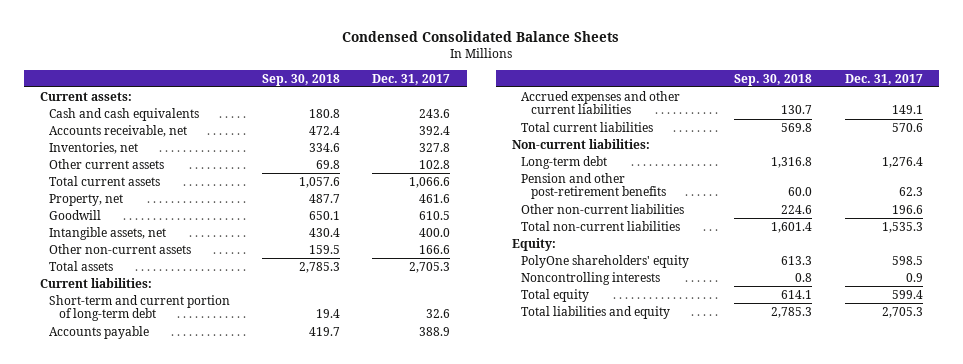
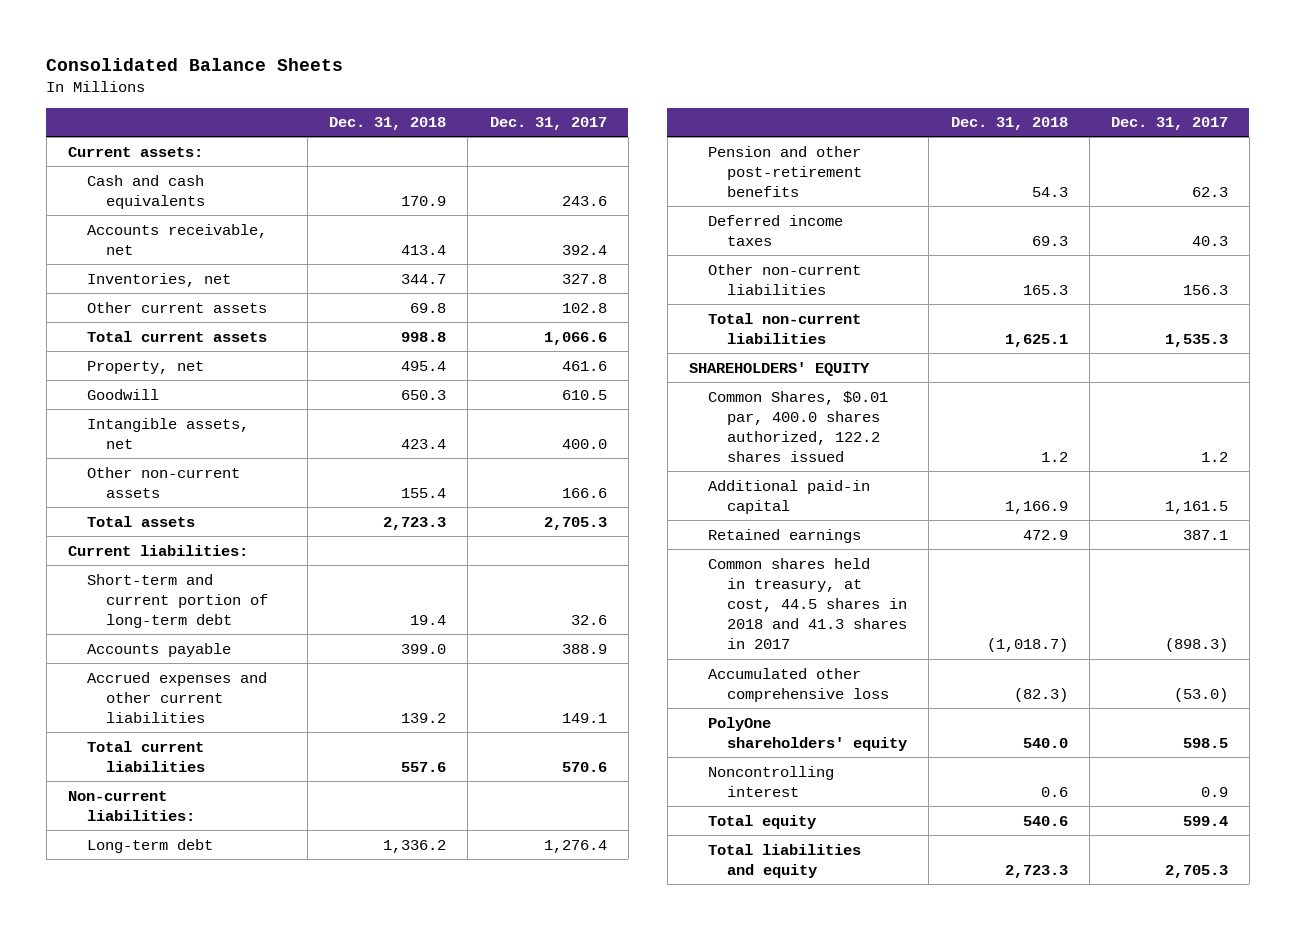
[342,31,620,43] Condensed Consolidated Balance Sheets -> [46,57,344,71] Consolidated Balance Sheets
[262,73,341,86] Sep. 30, 2018 -> none
none -> [329,117,447,131] Dec. 31, 2018
none -> [708,214,844,246] Deferred income taxes
[891,204,923,214] 196.6 -> [1182,284,1228,295] 156.3
[512,237,557,251] Equity: -> [689,361,871,376] SHAREHOLDERS' EQUITY
none -> [708,390,889,463] Common Shares, $0.01 par, 400.0 shares authorized, 122.2 shares issued
none -> [708,479,871,514] Additional paid-in capital
none -> [708,528,862,543] Retained earnings
none -> [708,557,908,650] Common shares held in treasury, at cost, 44.5 shares in 2018 and 41.3 shares in 2017
none -> [708,667,890,702] Accumulated other comprehensive loss
[521,271,661,285] Noncontrolling interests -> [708,765,835,797] Noncontrolling interest

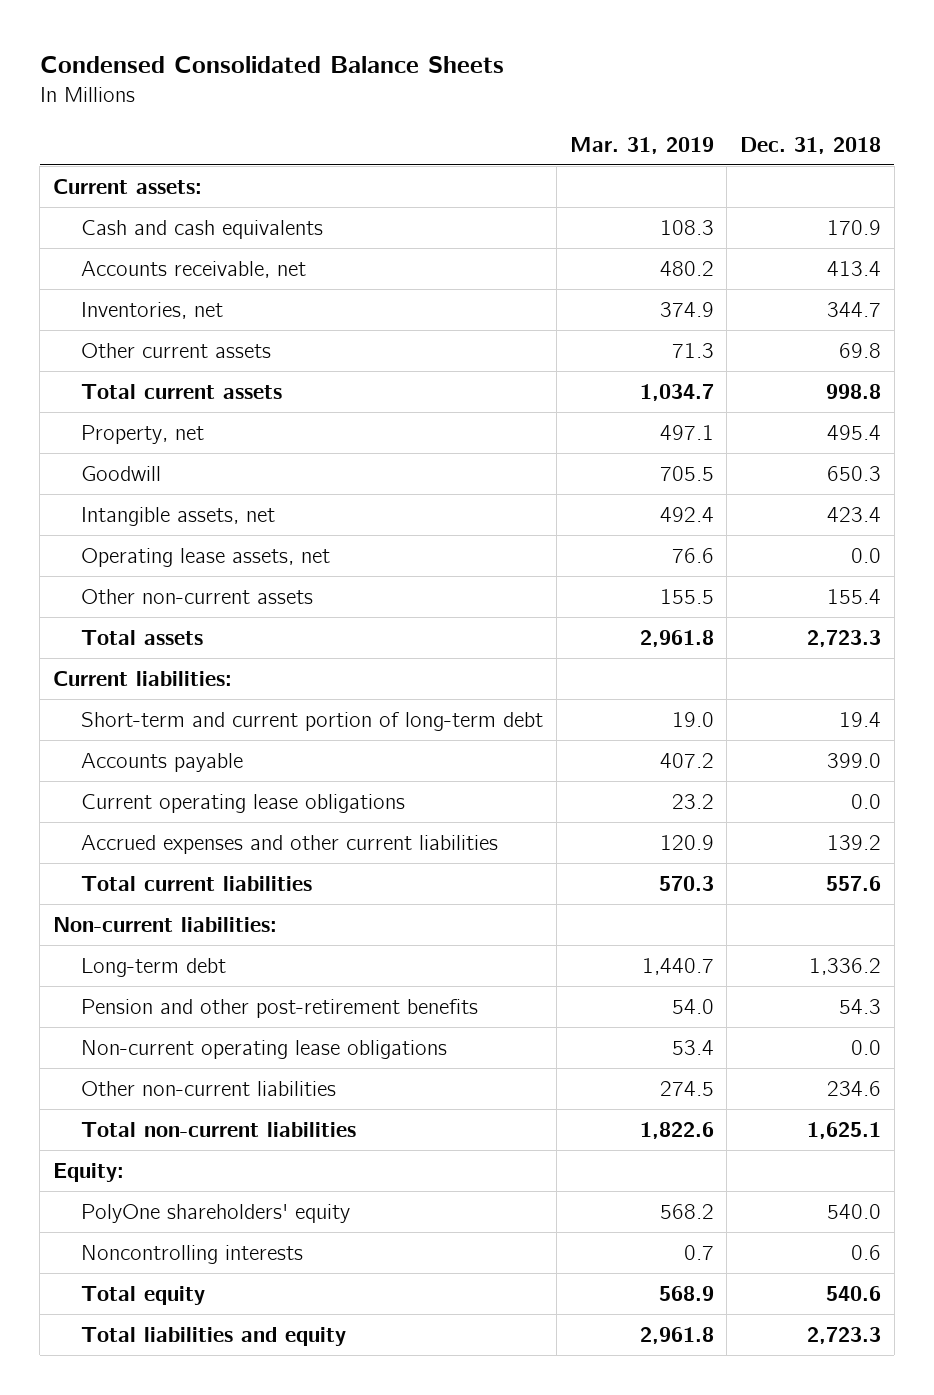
[46,57,344,71] Consolidated Balance Sheets -> [39,56,504,74] Condensed Consolidated Balance Sheets
[489,117,607,131] Dec. 31, 2017 -> none
none -> [569,136,714,154] Mar. 31, 2019
none -> [81,548,331,568] Operating lease assets, net
none -> [81,794,406,814] Current operating lease obligations
[708,214,844,246] Deferred income taxes -> none
none -> [81,1040,448,1060] Non-current operating lease obligations
[1022,284,1068,295] 165.3 -> [827,1081,882,1097] 234.6
[708,390,889,463] Common Shares, $0.01 par, 400.0 shares authorized, 122.2 shares issued -> none
[708,479,871,514] Additional paid-in capital -> none
[708,528,862,543] Retained earnings -> none
[708,557,908,650] Common shares held in treasury, at cost, 44.5 shares in 2018 and 41.3 shares in 2017 -> none
[708,667,890,702] Accumulated other comprehensive loss -> none
[689,361,871,376] SHAREHOLDERS' EQUITY -> [52,1163,124,1183] Equity:
[708,765,835,797] Noncontrolling interest -> [81,1245,304,1265] Noncontrolling interests

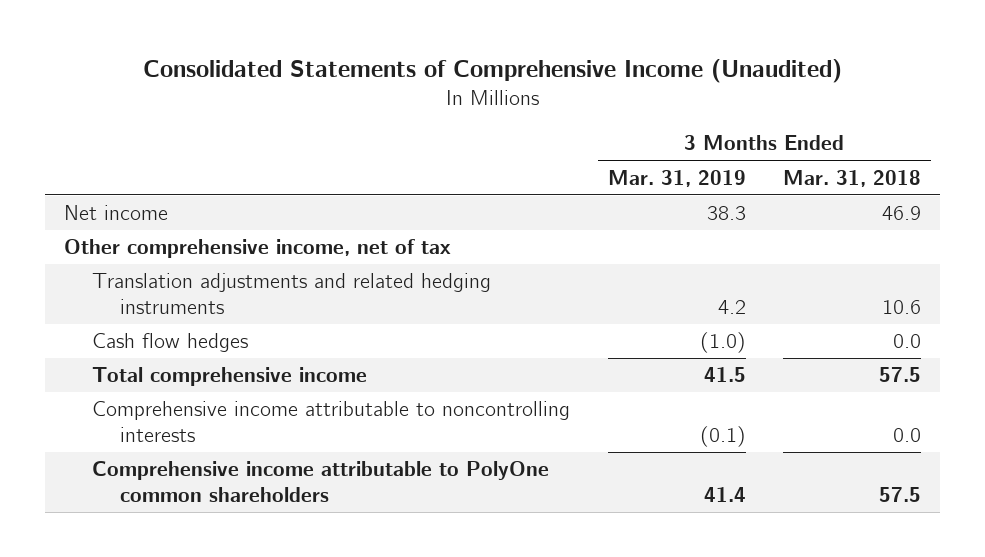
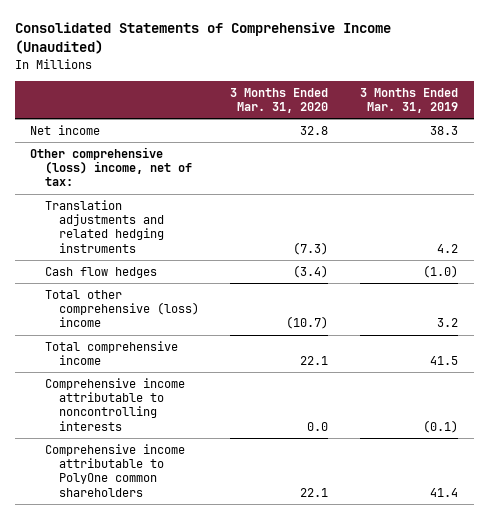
[783,169,922,187] Mar. 31, 2018 -> none
none -> [230,87,329,113] 3 Months Ended Mar. 31, 2020
[64,239,452,259] Other comprehensive income, net of tax -> [30,146,192,187] Other comprehensive (loss) income, net of tax:
none -> [44,289,200,328] Total other comprehensive (loss) income

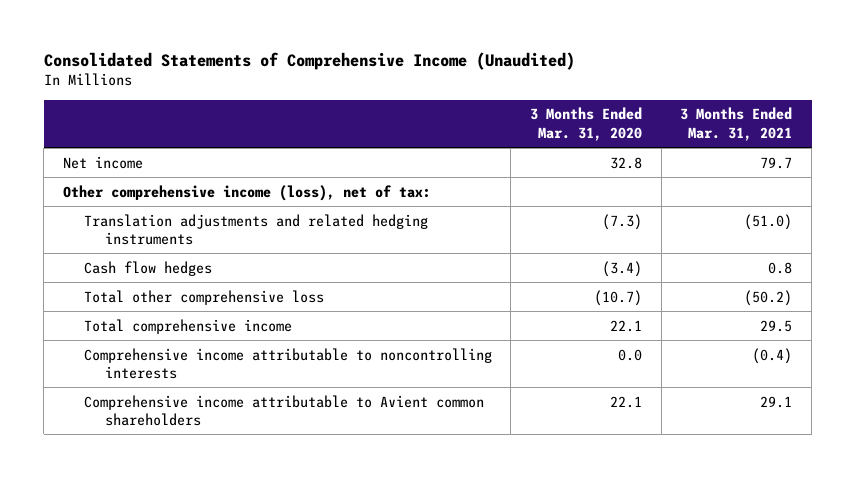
[359,87,458,113] 3 Months Ended Mar. 31, 2019 -> none
none -> [680,107,793,141] 3 Months Ended Mar. 31, 2021
[30,146,192,187] Other comprehensive (loss) income, net of tax: -> [62,184,431,201] Other comprehensive income (loss), net of tax:
[44,289,200,328] Total other comprehensive (loss) income -> [83,289,324,305] Total other comprehensive loss
[44,443,185,497] Comprehensive income attributable to PolyOne common shareholders -> [83,394,484,426] Comprehensive income attributable to Avient common shareholders

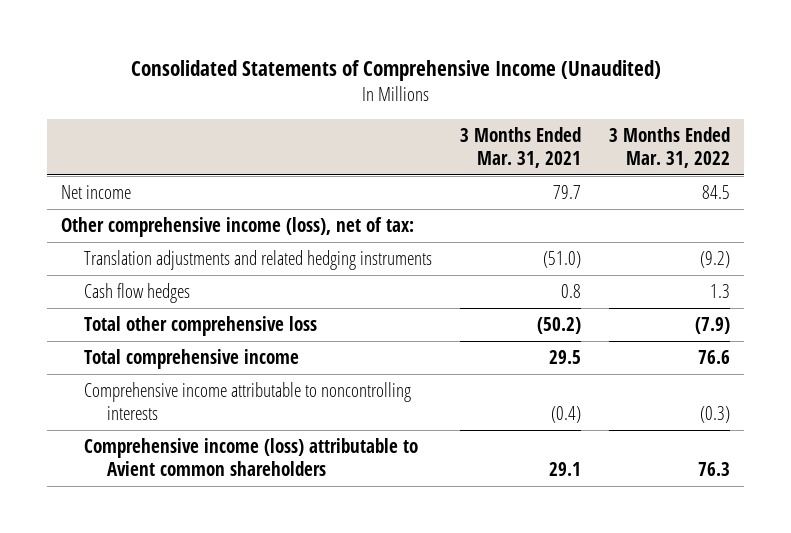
[530,107,643,141] 3 Months Ended Mar. 31, 2020 -> none
none -> [609,127,731,168] 3 Months Ended Mar. 31, 2022
[83,394,484,426] Comprehensive income attributable to Avient common shareholders -> [84,438,419,476] Comprehensive income (loss) attributable to Avient common shareholders

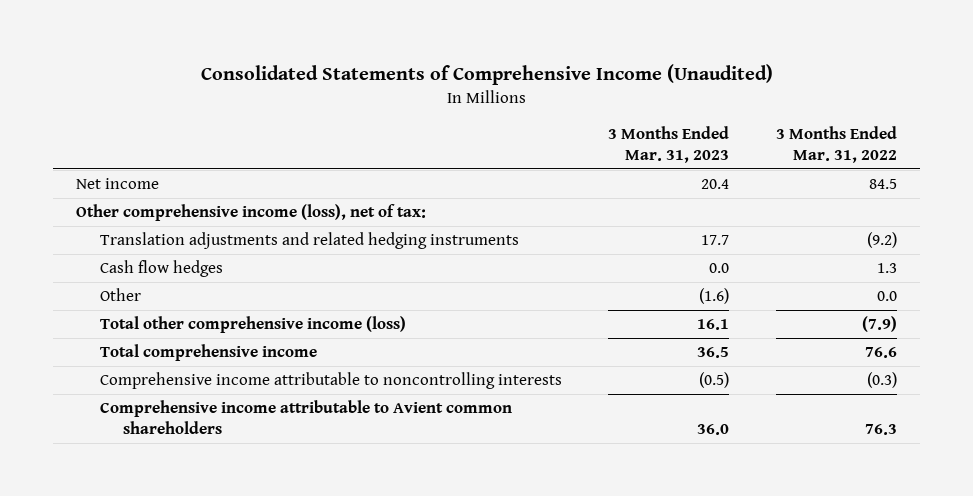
[460,127,582,168] 3 Months Ended Mar. 31, 2021 -> none
none -> [608,126,730,164] 3 Months Ended Mar. 31, 2023
none -> [99,288,141,302] Other
[84,316,318,337] Total other comprehensive loss -> [99,316,406,334] Total other comprehensive income (loss)
[84,438,419,476] Comprehensive income (loss) attributable to Avient common shareholders -> [99,400,512,435] Comprehensive income attributable to Avient common shareholders

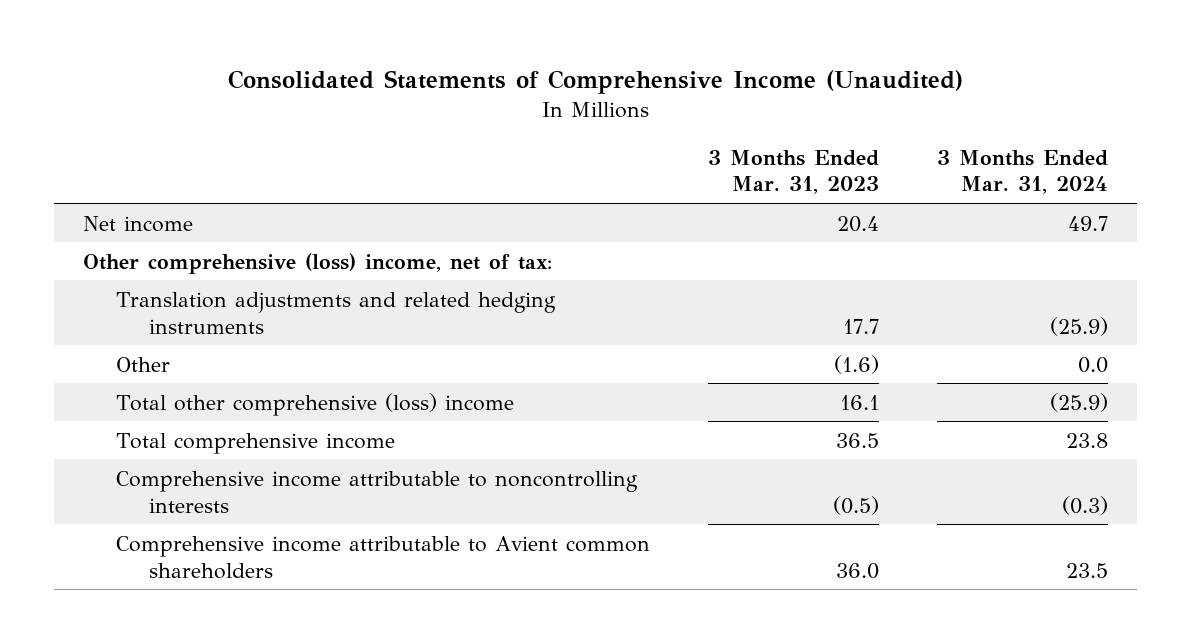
[775,126,897,164] 3 Months Ended Mar. 31, 2022 -> none
none -> [937,149,1109,195] 3 Months Ended Mar. 31, 2024
[76,204,427,222] Other comprehensive income (loss), net of tax: -> [83,252,553,274] Other comprehensive (loss) income, net of tax:
[99,260,223,278] Cash flow hedges -> none
[99,316,406,334] Total other comprehensive income (loss) -> [116,392,515,416] Total other comprehensive (loss) income

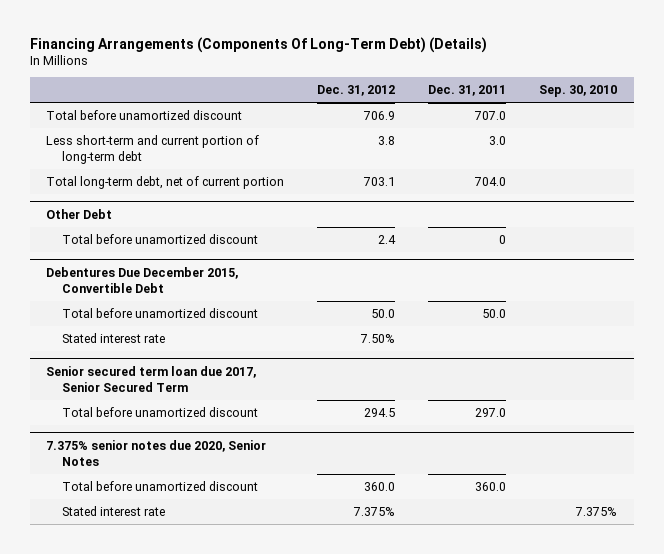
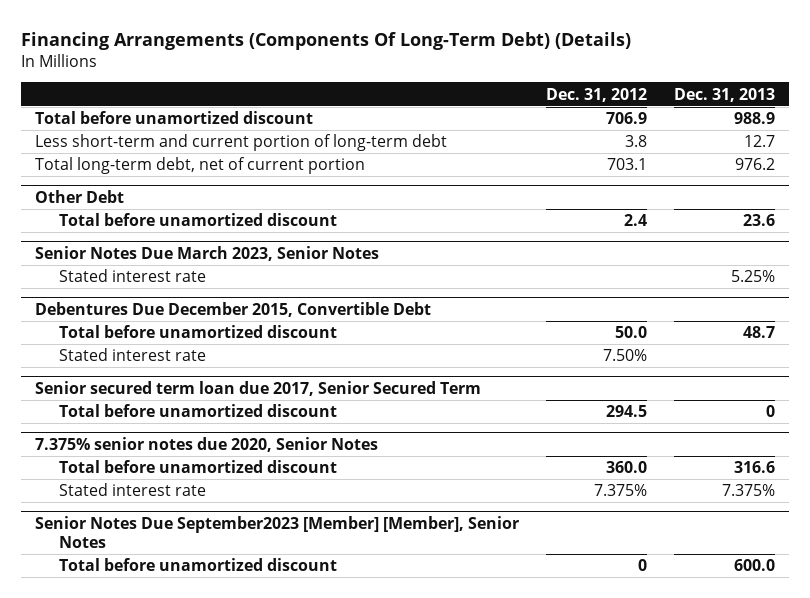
[428,85,507,97] Dec. 31, 2011 -> none
[539,85,618,98] Sep. 30, 2010 -> none
none -> [674,87,776,102] Dec. 31, 2013
none -> [34,245,379,261] Senior Notes Due March 2023, Senior Notes
none -> [59,269,207,283] Stated interest rate
none -> [34,515,519,548] Senior Notes Due September2023 [Member] [Member], Senior Notes
none -> [59,558,338,572] Total before unamortized discount

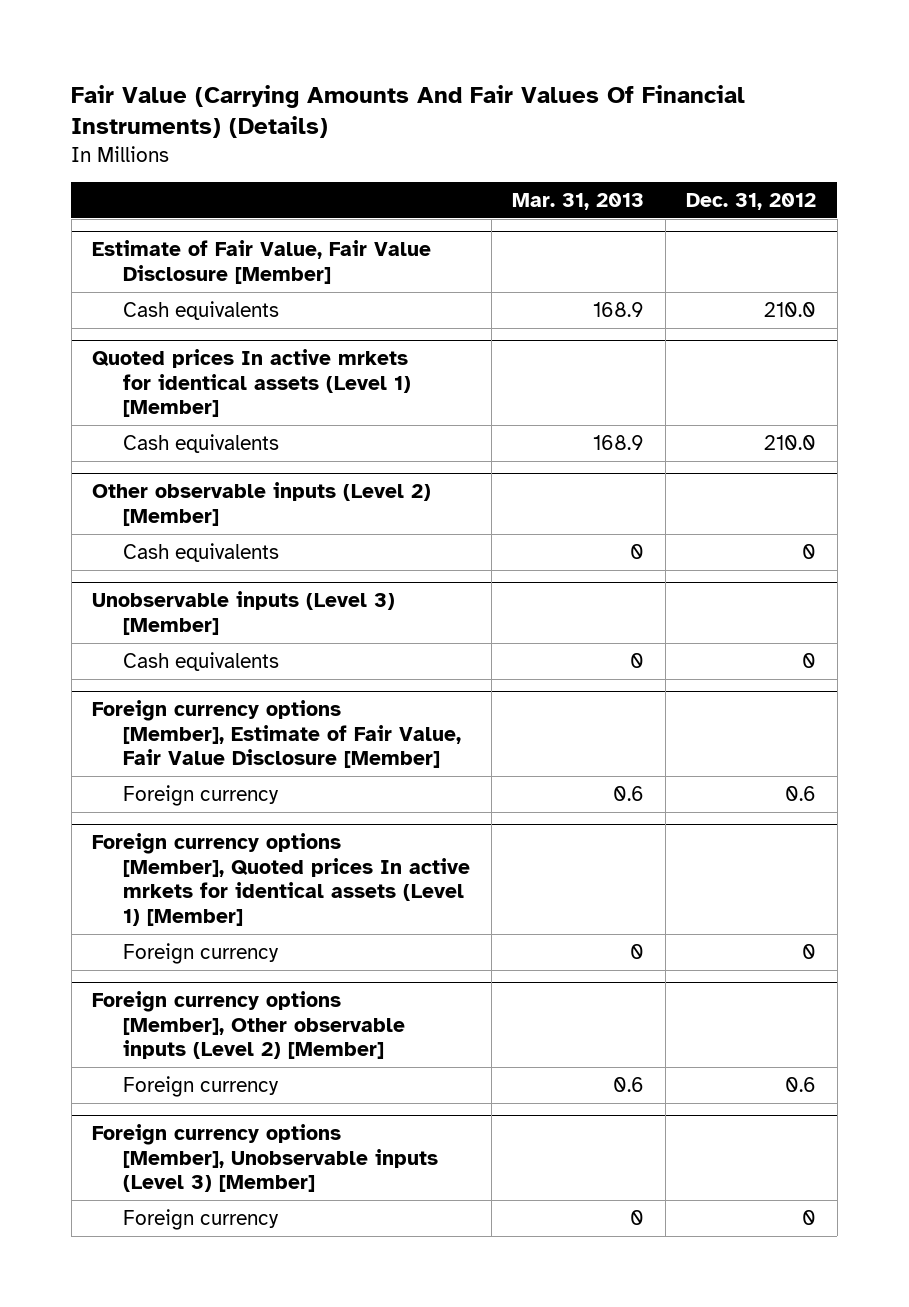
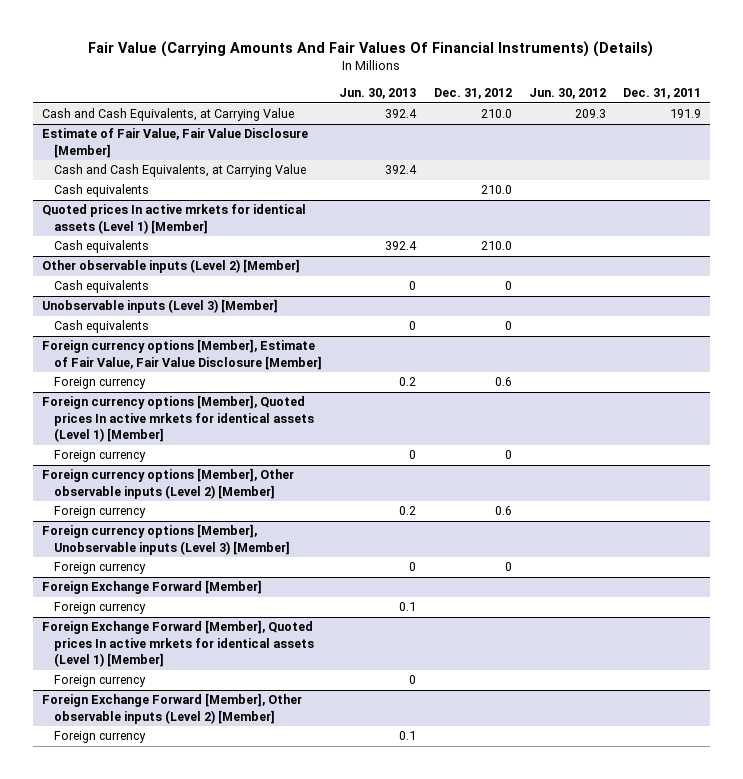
[512,193,645,211] Mar. 31, 2013 -> none
none -> [339,88,417,100] Jun. 30, 2013
none -> [528,88,606,100] Jun. 30, 2012
none -> [623,88,702,100] Dec. 31, 2011
none -> [41,108,294,122] Cash and Cash Equivalents, at Carrying Value
none -> [54,164,307,178] Cash and Cash Equivalents, at Carrying Value
none -> [41,580,262,595] Foreign Exchange Forward [Member]
none -> [54,602,147,615] Foreign currency
none -> [41,620,315,668] Foreign Exchange Forward [Member], Quoted prices In active mrkets for identical assets (Level 1) [Member]
none -> [54,675,147,688] Foreign currency
none -> [41,693,302,724] Foreign Exchange Forward [Member], Other observable inputs (Level 2) [Member]
none -> [54,731,147,744] Foreign currency

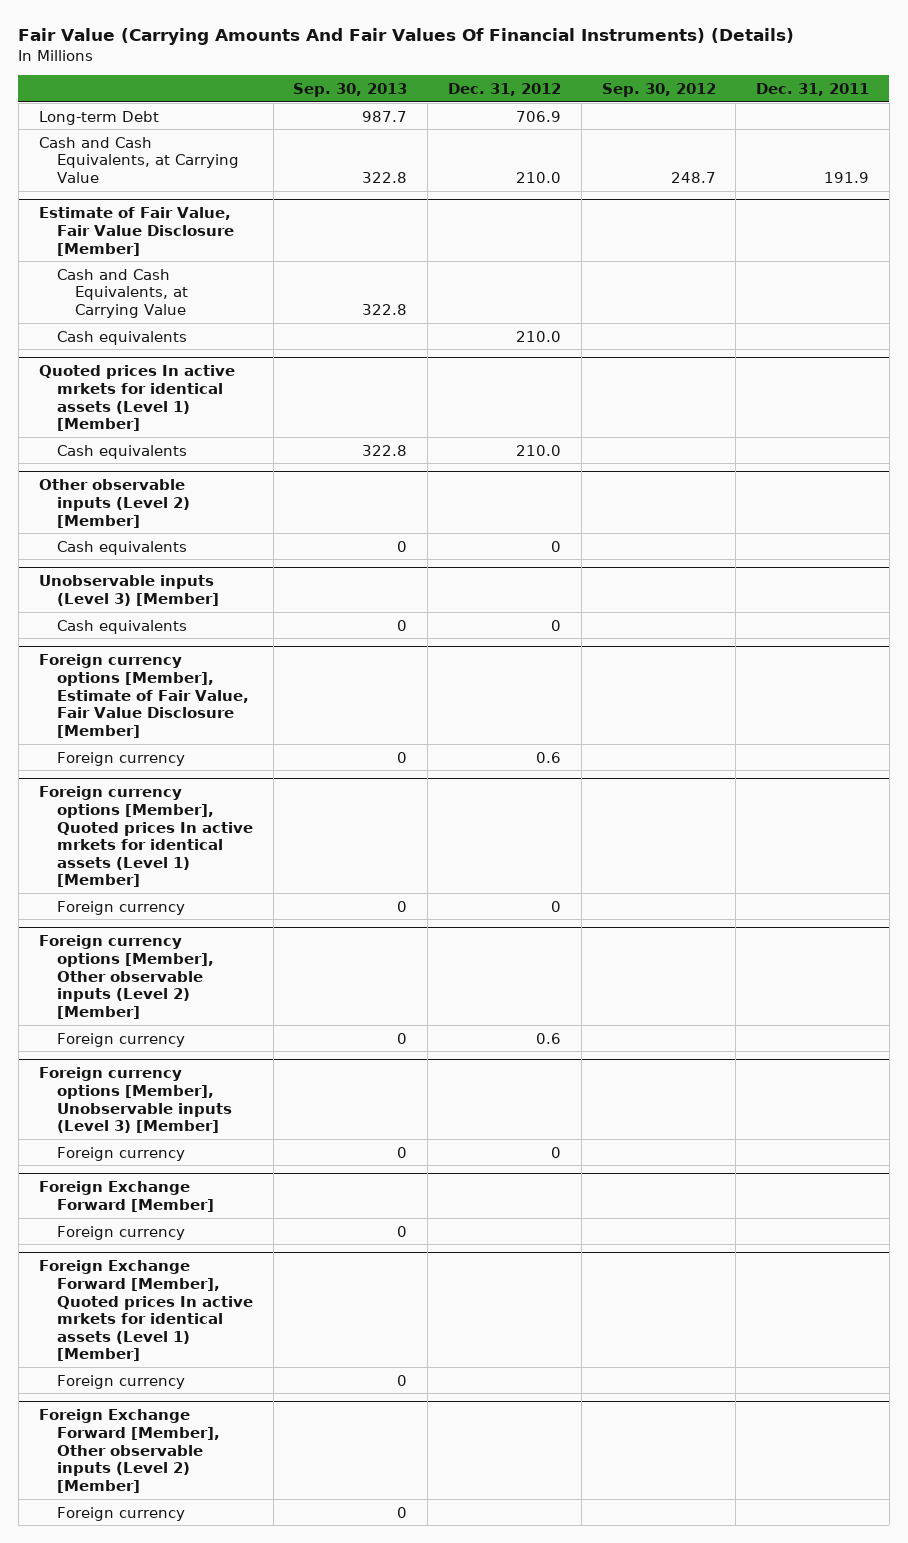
[339,88,417,100] Jun. 30, 2013 -> none
[528,88,606,100] Jun. 30, 2012 -> none
none -> [293,82,408,97] Sep. 30, 2013
none -> [601,82,716,97] Sep. 30, 2012
none -> [38,110,159,125] Long-term Debt

